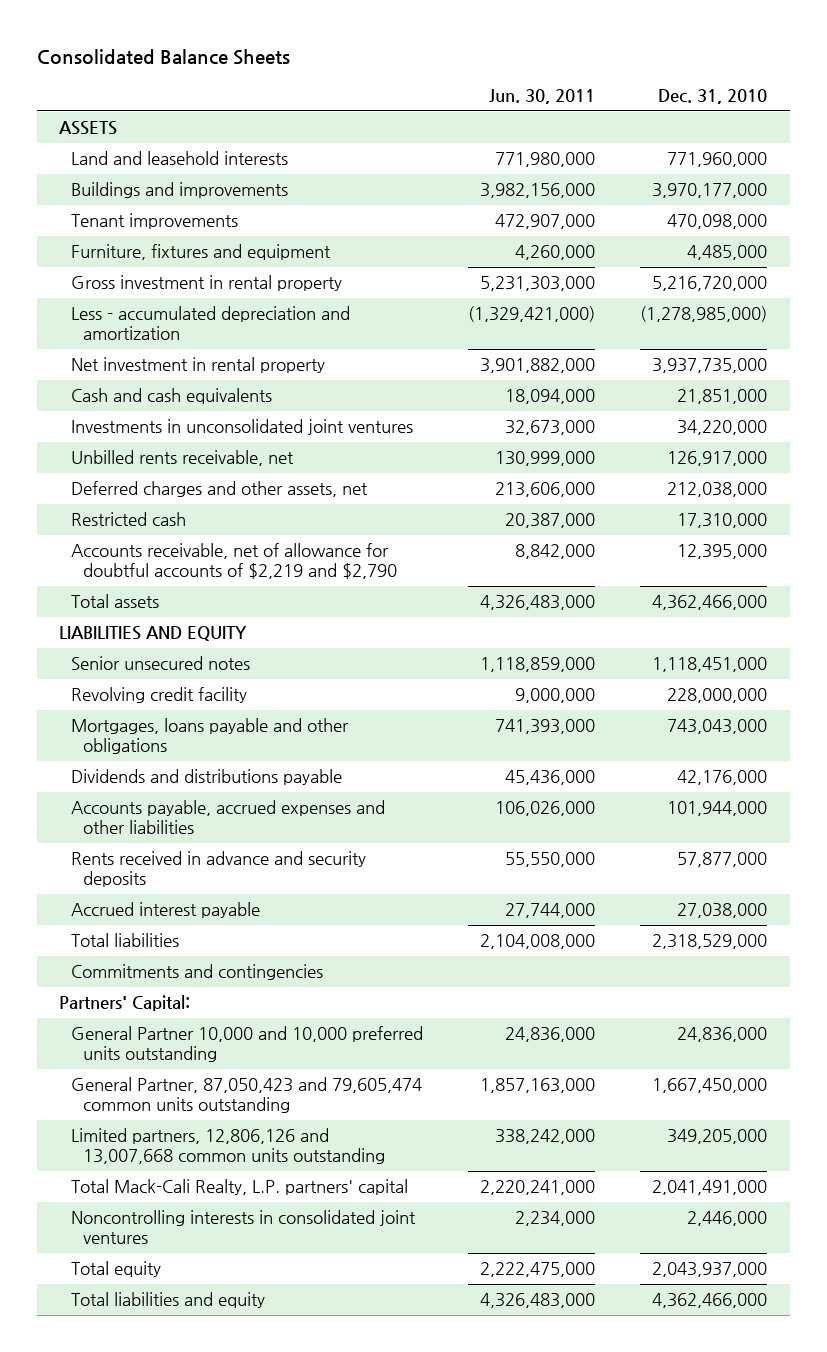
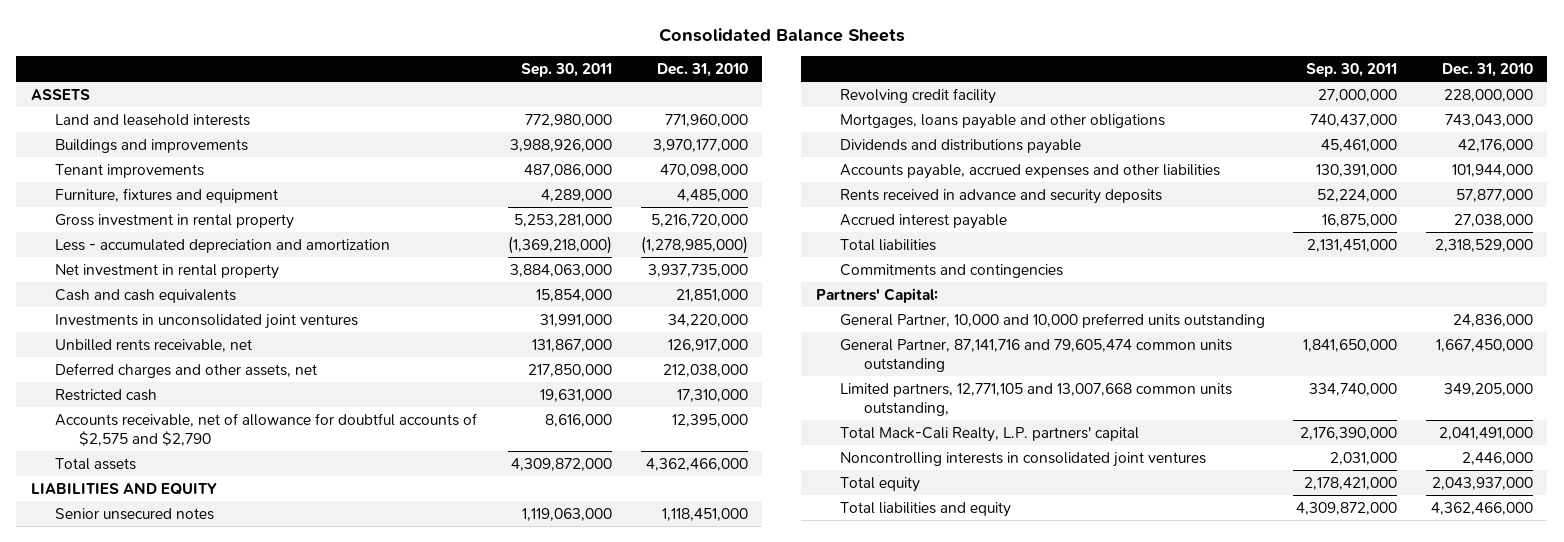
[489,88,596,104] Jun. 30, 2011 -> none
none -> [521,63,613,78] Sep. 30, 2011
[71,543,397,580] Accounts receivable, net of allowance for doubtful accounts of $2,219 and $2,790 -> [54,412,477,446] Accounts receivable, net of allowance for doubtful accounts of $2,575 and $2,790
[71,1026,424,1063] General Partner 10,000 and 10,000 preferred units outstanding -> [839,312,1265,328] General Partner, 10,000 and 10,000 preferred units outstanding
[71,1077,423,1114] General Partner, 87,050,423 and 79,605,474 common units outstanding -> [839,338,1232,372] General Partner, 87,141,716 and 79,605,474 common units outstanding
[71,1128,385,1165] Limited partners, 12,806,126 and 13,007,668 common units outstanding -> [839,382,1232,416] Limited partners, 12,771,105 and 13,007,668 common units outstanding,

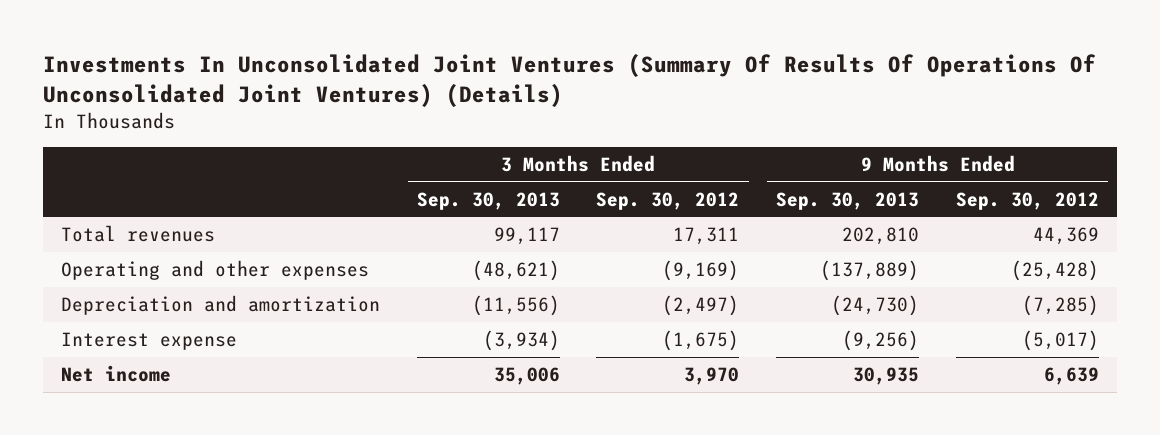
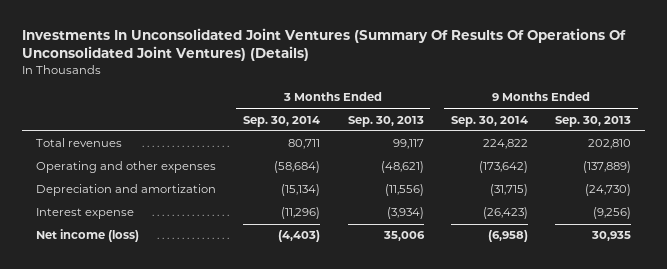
[596,191,740,210] Sep. 30, 2012 -> none
[955,191,1099,210] Sep. 30, 2012 -> none
none -> [243,115,321,127] Sep. 30, 2014
none -> [450,115,528,127] Sep. 30, 2014
[61,364,172,382] Net income -> [35,229,139,243] Net income (loss)

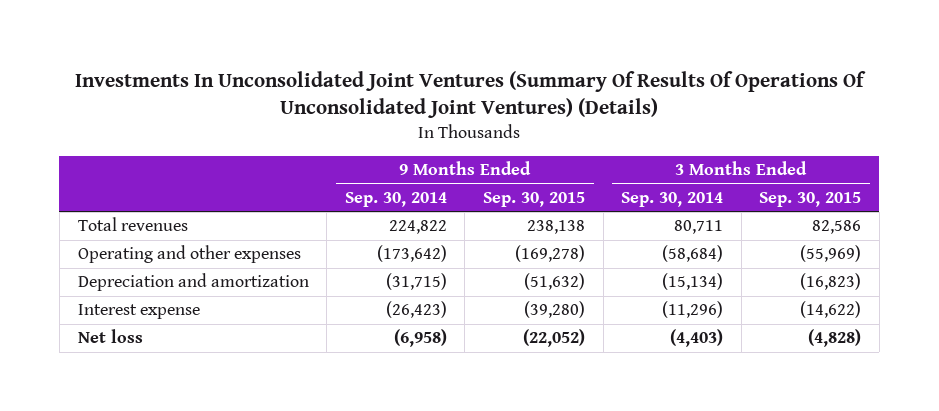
[347,115,424,127] Sep. 30, 2013 -> none
[555,115,632,127] Sep. 30, 2013 -> none
none -> [482,192,585,208] Sep. 30, 2015
none -> [759,192,862,208] Sep. 30, 2015
[35,229,139,243] Net income (loss) -> [77,329,143,344] Net loss

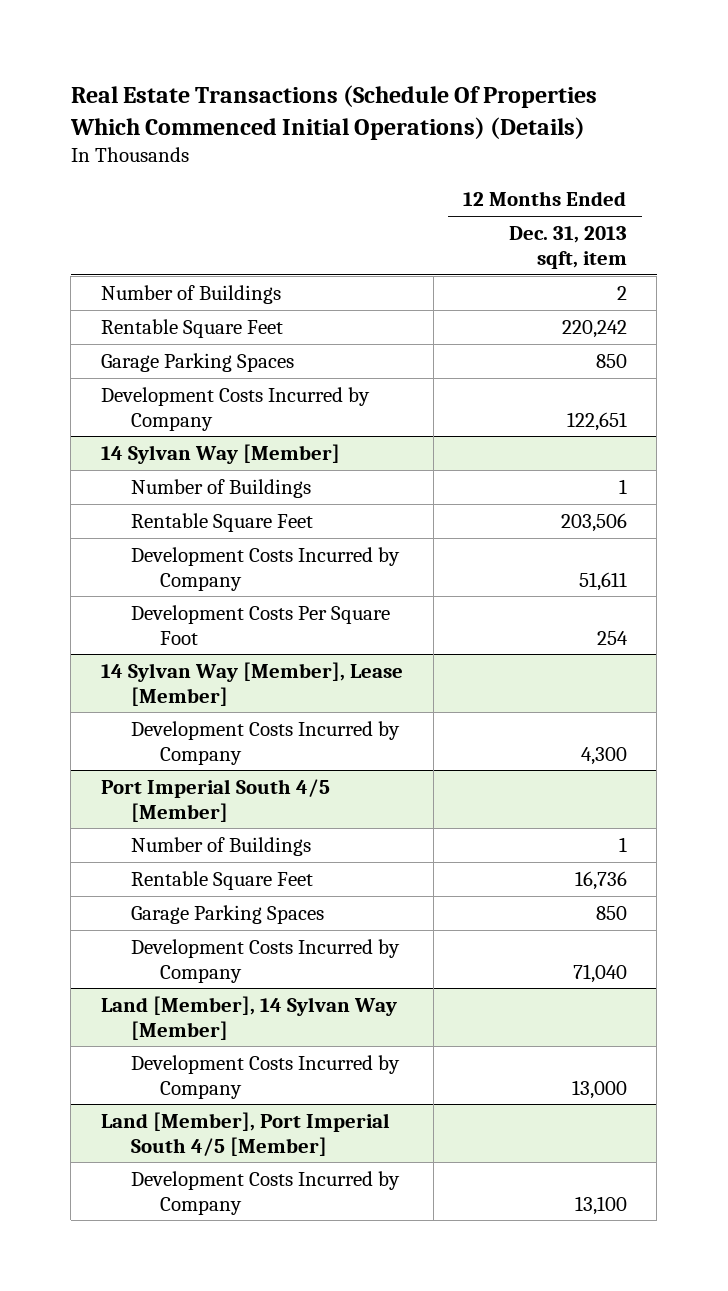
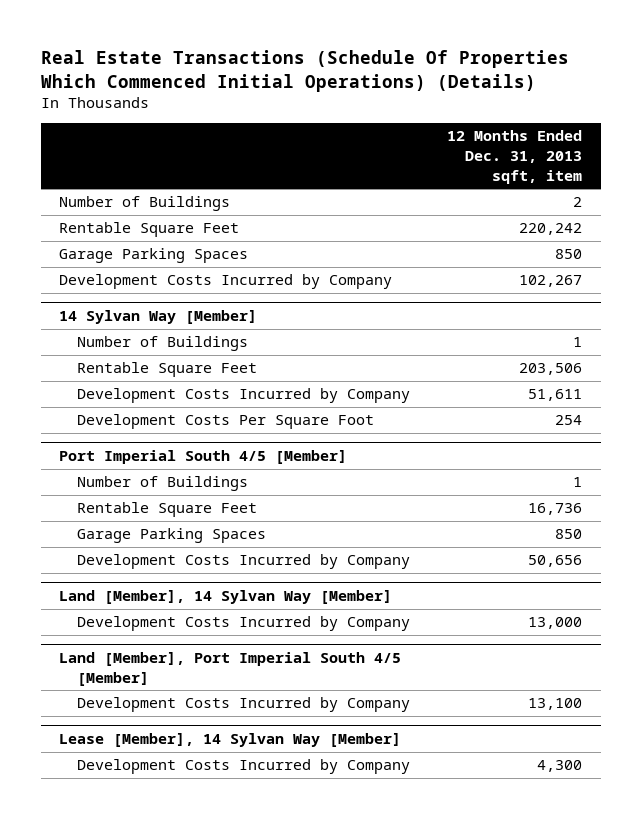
[566,411,627,431] 122,651 -> [518,275,582,288] 102,267
[101,661,404,706] 14 Sylvan Way [Member], Lease [Member] -> none
[130,720,400,765] Development Costs Incurred by Company -> none
[572,963,627,983] 71,040 -> [527,555,582,568] 50,656
none -> [59,733,402,748] Lease [Member], 14 Sylvan Way [Member]
none -> [76,759,410,775] Development Costs Incurred by Company

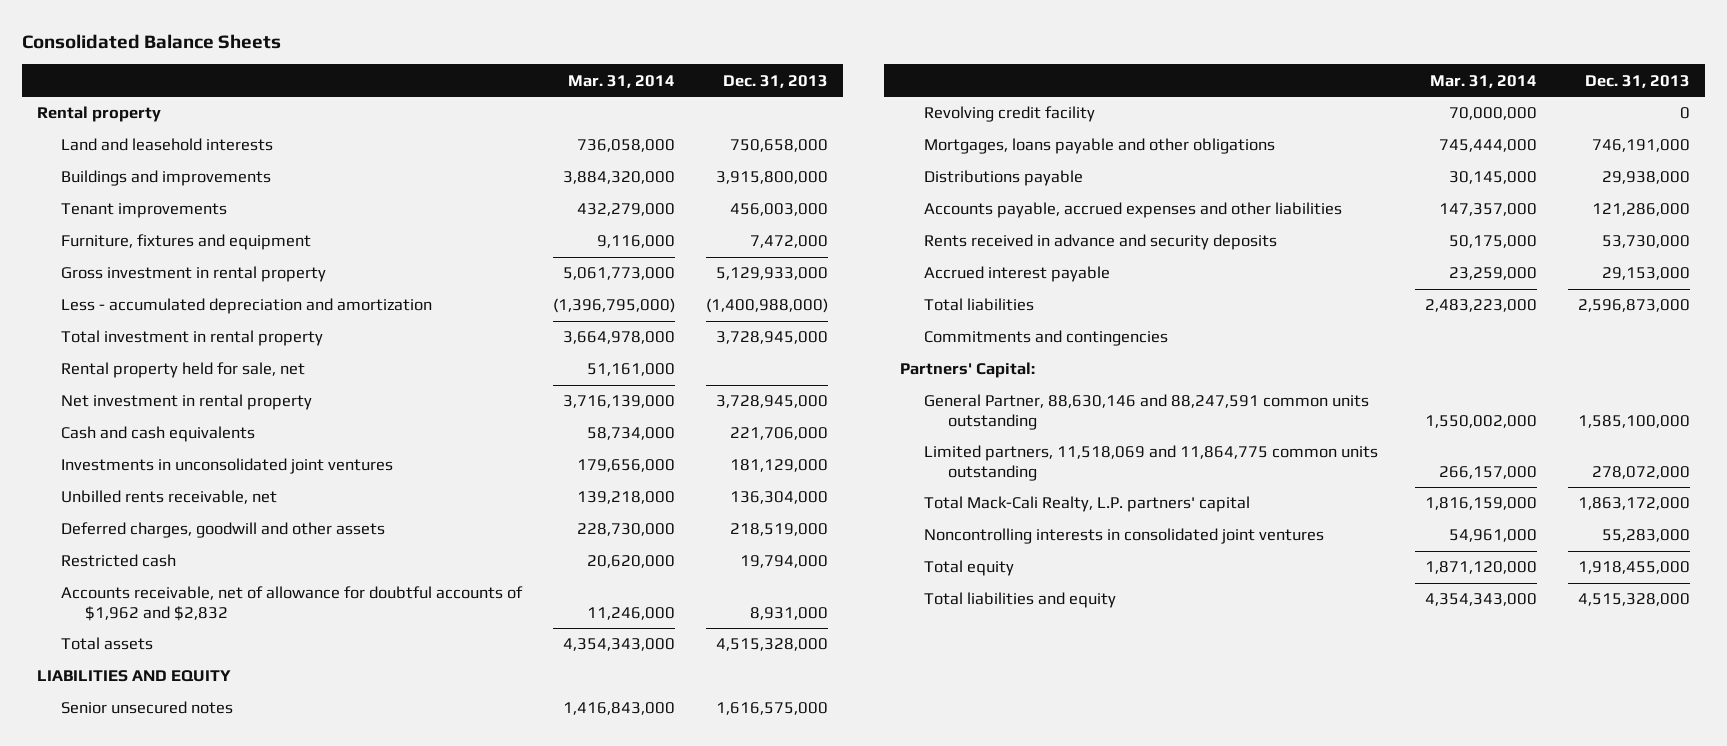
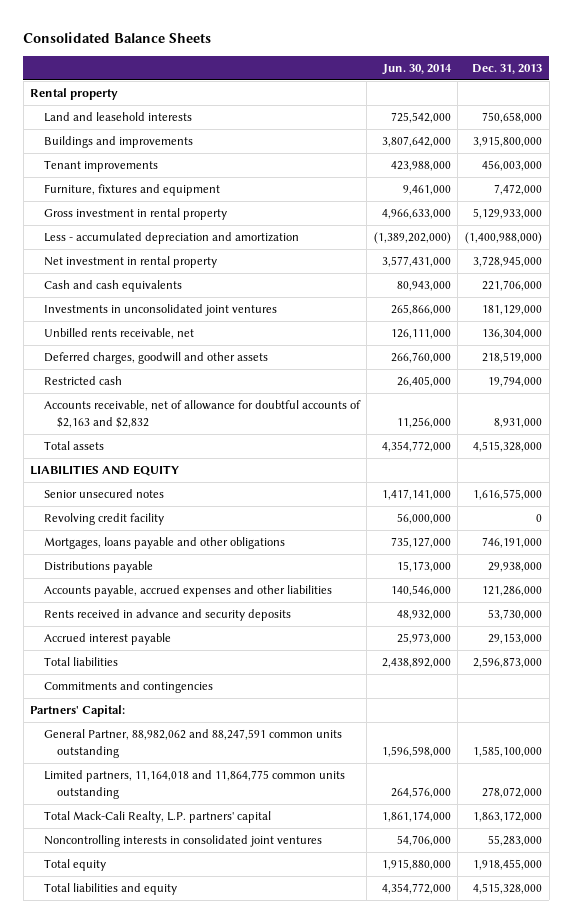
[568,74,676,88] Mar. 31, 2014 -> none
none -> [381,63,452,75] Jun. 30, 2014
[61,330,324,347] Total investment in rental property -> none
[61,362,306,379] Rental property held for sale, net -> none
[61,586,524,621] Accounts receivable, net of allowance for doubtful accounts of $1,962 and $2,832 -> [43,400,361,428] Accounts receivable, net of allowance for doubtful accounts of $2,163 and $2,832
[923,394,1369,430] General Partner, 88,630,146 and 88,247,591 common units outstanding -> [43,729,342,758] General Partner, 88,982,062 and 88,247,591 common units outstanding
[923,445,1378,481] Limited partners, 11,518,069 and 11,864,775 common units outstanding -> [43,770,345,799] Limited partners, 11,164,018 and 11,864,775 common units outstanding

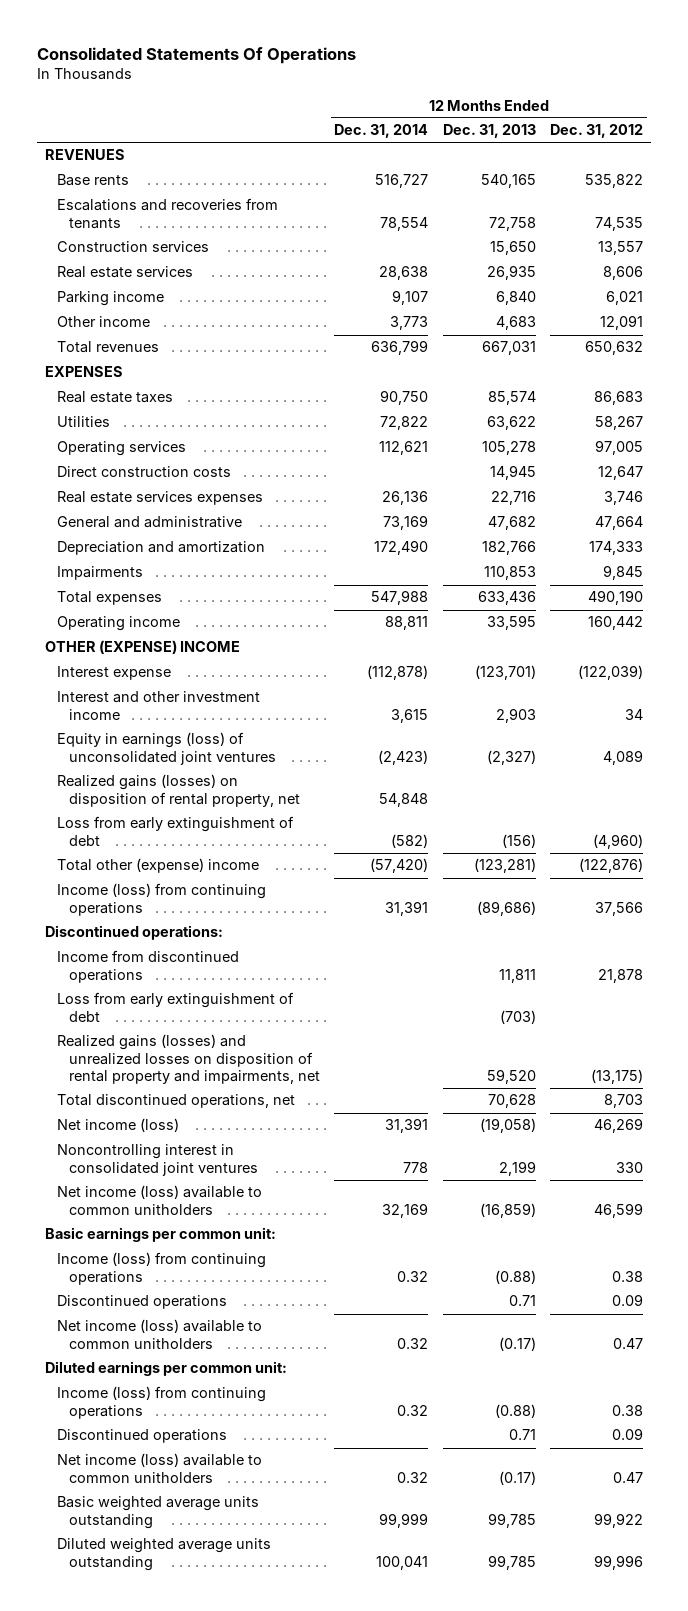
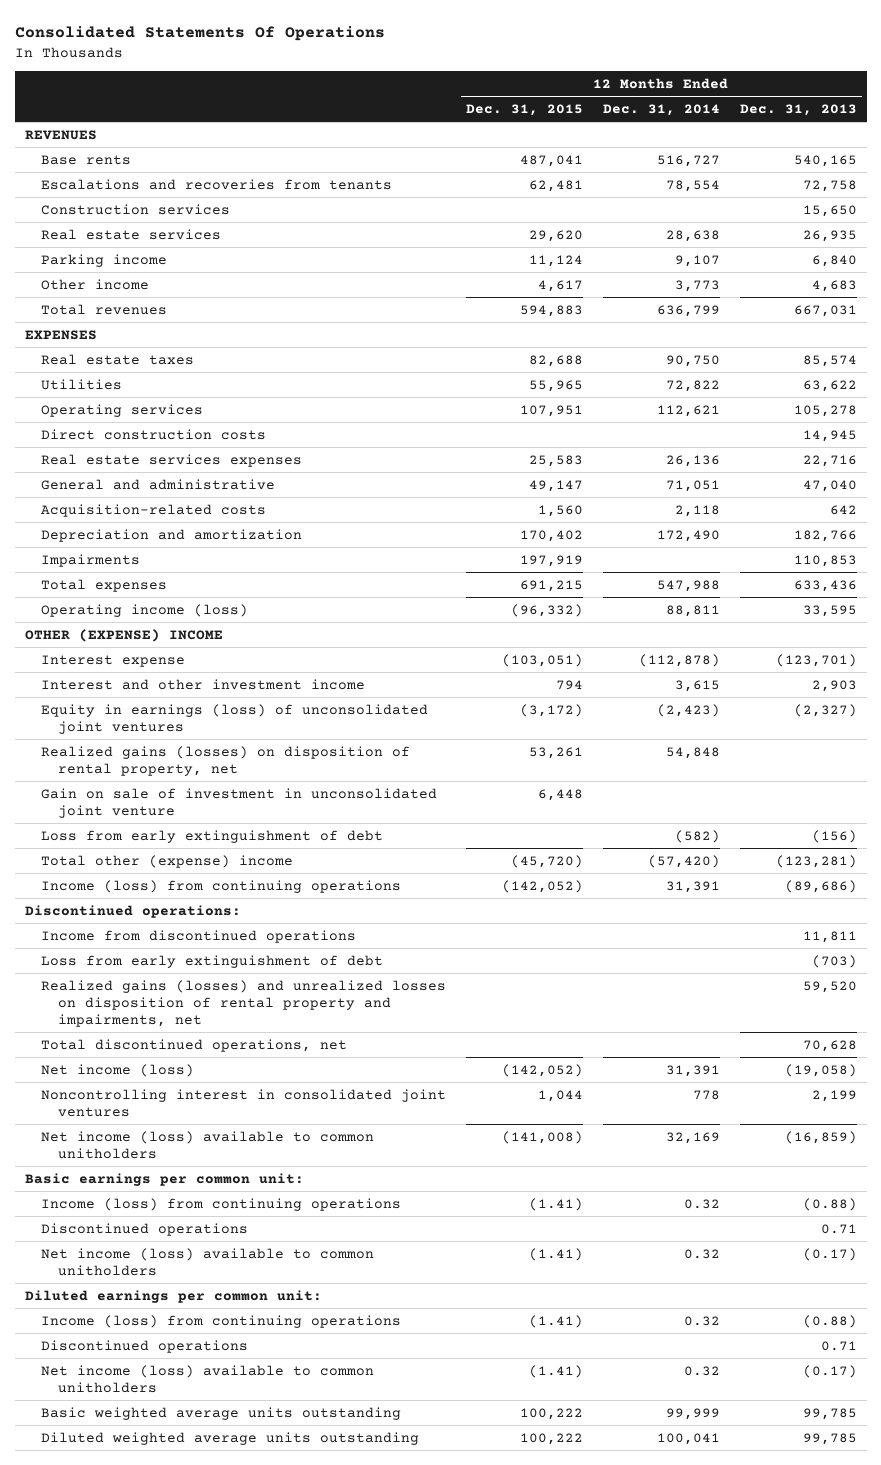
[550,124,644,139] Dec. 31, 2012 -> none
none -> [466,104,584,117] Dec. 31, 2015
[383,515,429,531] 73,169 -> [665,479,720,492] 71,051
[487,516,536,531] 47,682 -> [802,479,857,492] 47,040
none -> [41,503,267,517] Acquisition-related costs
[56,616,180,632] Operating income -> [41,603,249,617] Operating income (loss)
none -> [41,787,438,818] Gain on sale of investment in unconsolidated joint venture

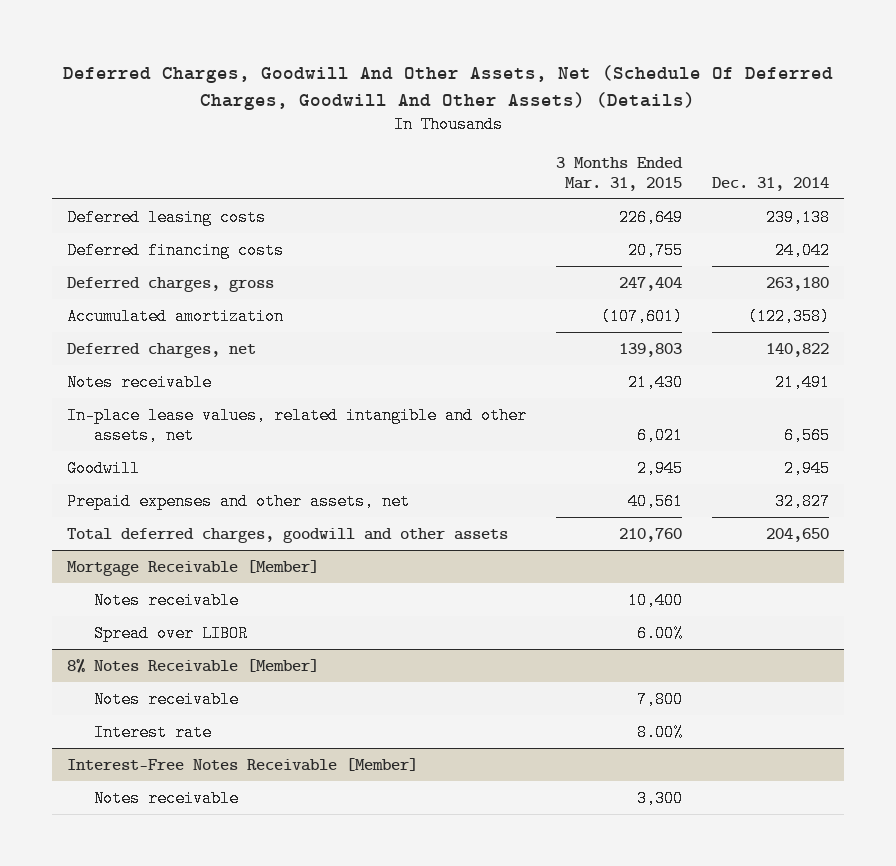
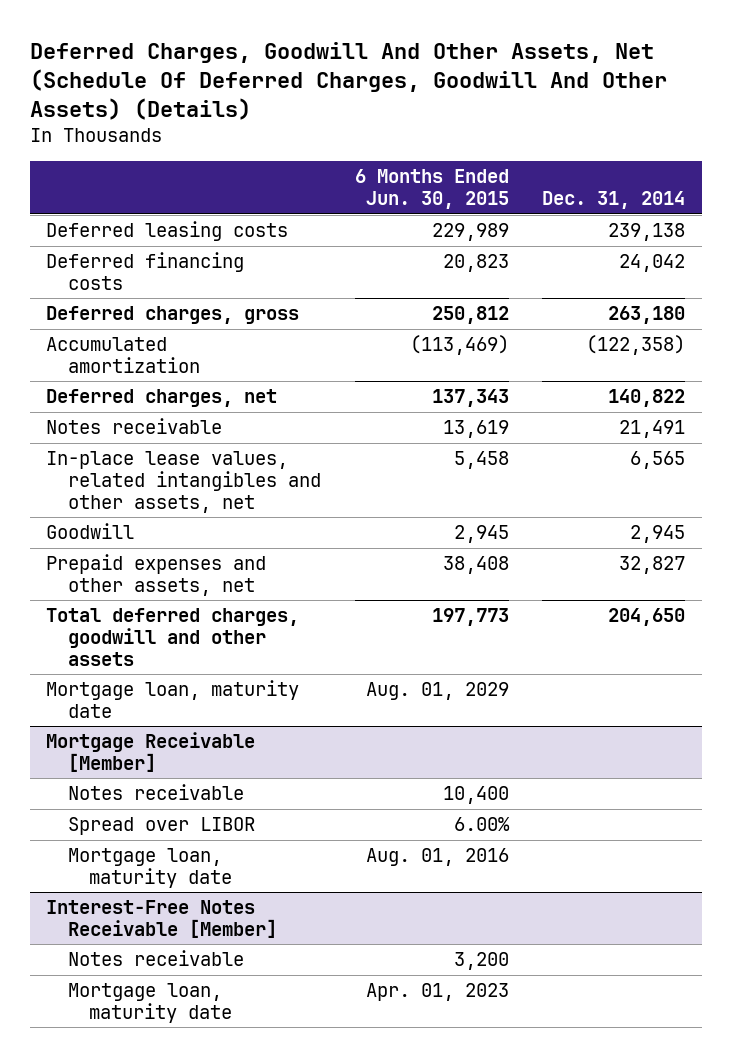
[556,156,684,191] 3 Months Ended Mar. 31, 2015 -> none
none -> [354,169,509,210] 6 Months Ended Jun. 30, 2015
[66,406,527,444] In-place lease values, related intangible and other assets, net -> [46,451,321,513] In-place lease values, related intangibles and other assets, net
none -> [46,680,300,718] Mortgage loan, maturity date
[66,658,319,674] 8% Notes Receivable [Member] -> none
[93,690,239,708] Notes receivable -> none
[93,723,212,741] Interest rate -> none
none -> [67,848,233,888] Mortgage loan, maturity date
none -> [67,983,233,1023] Mortgage loan, maturity date

